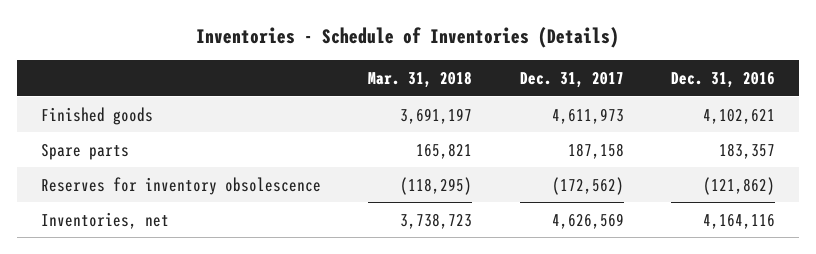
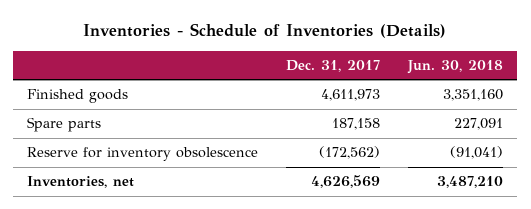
[368,70,473,88] Mar. 31, 2018 -> none
[671,71,776,88] Dec. 31, 2016 -> none
none -> [407,60,504,75] Jun. 30, 2018
[40,176,321,195] Reserves for inventory obsolescence -> [27,147,259,162] Reserve for inventory obsolescence

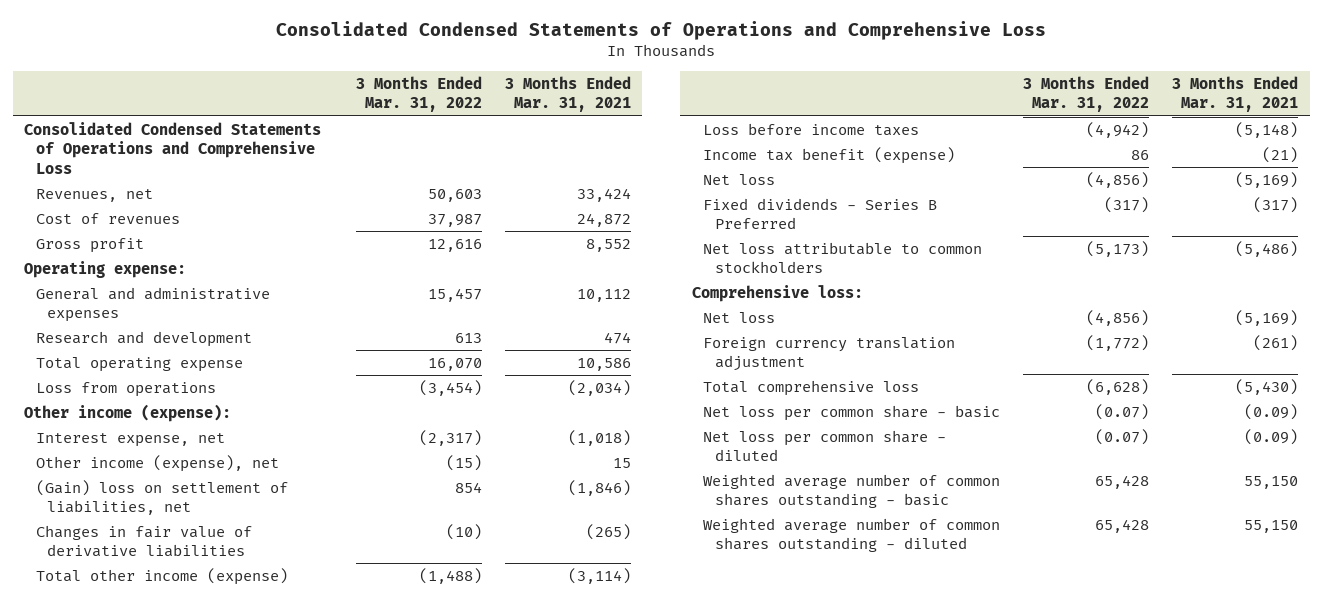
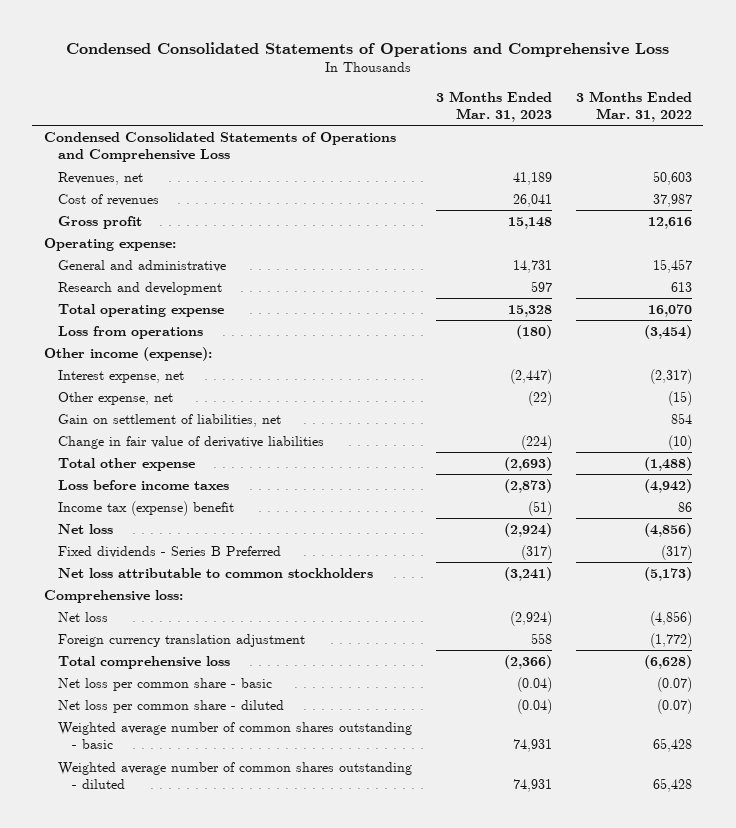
[276,20,1047,40] Consolidated Condensed Statements of Operations and Comprehensive Loss -> [65,41,669,57] Condensed Consolidated Statements of Operations and Comprehensive Loss
[504,75,631,113] 3 Months Ended Mar. 31, 2021 -> none
none -> [435,90,552,122] 3 Months Ended Mar. 31, 2023
[24,121,322,174] Consolidated Condensed Statements of Operations and Comprehensive Loss -> [44,131,397,163] Condensed Consolidated Statements of Operations and Comprehensive Loss
[35,286,270,323] General and administrative expenses -> [58,259,227,272] General and administrative
[35,454,279,472] Other income (expense), net -> [58,391,174,405] Other expense, net
[35,479,288,516] (Gain) loss on settlement of liabilities, net -> [58,413,282,427] Gain on settlement of liabilities, net
[35,524,252,558] Changes in fair value of derivative liabilities -> [58,435,325,449] Change in fair value of derivative liabilities
[35,567,288,585] Total other income (expense) -> [58,457,196,471] Total other expense
[703,146,956,164] Income tax benefit (expense) -> [58,500,235,516] Income tax (expense) benefit

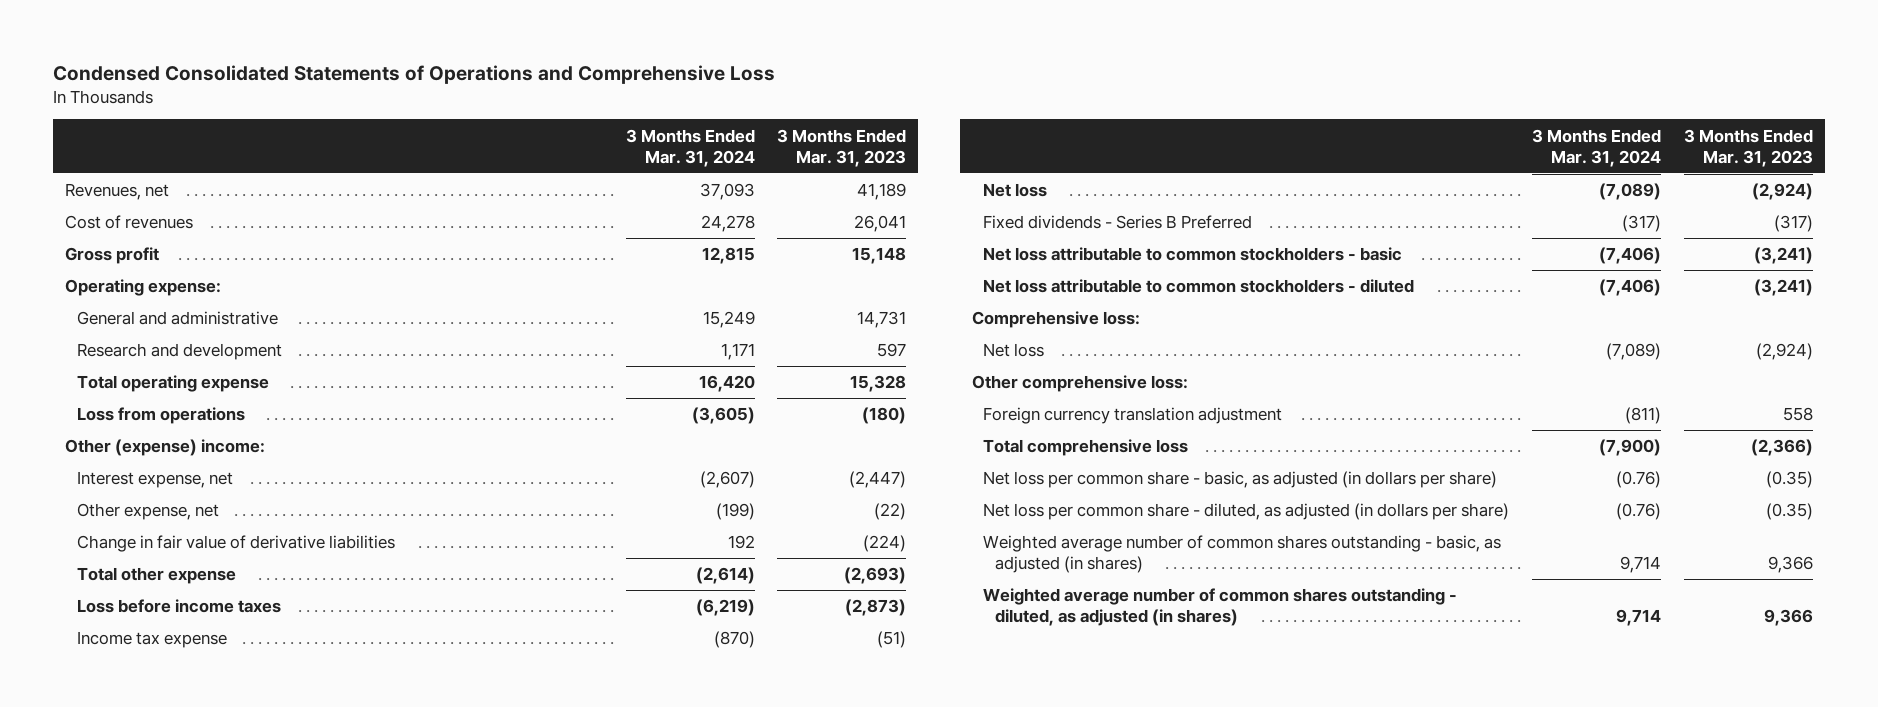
[575,90,692,122] 3 Months Ended Mar. 31, 2022 -> none
none -> [625,128,755,167] 3 Months Ended Mar. 31, 2024
[44,131,397,163] Condensed Consolidated Statements of Operations and Comprehensive Loss -> none
[44,346,213,361] Other income (expense): -> [64,439,265,457] Other (expense) income:
[58,413,282,427] Gain on settlement of liabilities, net -> none
[58,500,235,516] Income tax (expense) benefit -> [76,631,227,649] Income tax expense
[58,567,374,578] Net loss attributable to common stockholders -> [983,247,1403,262] Net loss attributable to common stockholders - basic
none -> [983,279,1415,294] Net loss attributable to common stockholders - diluted
none -> [971,375,1188,393] Other comprehensive loss:
[58,677,273,691] Net loss per common share - basic -> [983,471,1498,489] Net loss per common share - basic, as adjusted (in dollars per share)
[516,676,552,692] (0.04) -> [1766,471,1814,489] (0.35)
[58,699,285,713] Net loss per common share - diluted -> [983,503,1510,521] Net loss per common share - diluted, as adjusted (in dollars per share)
[516,698,552,714] (0.04) -> [1766,503,1814,521] (0.35)
[58,721,413,750] Weighted average number of common shares outstanding - basic -> [983,535,1502,574] Weighted average number of common shares outstanding - basic, as adjusted (in shares)
[512,739,552,753] 74,931 -> [1768,556,1814,574] 9,366
[58,761,413,790] Weighted average number of common shares outstanding - diluted -> [983,588,1458,627] Weighted average number of common shares outstanding - diluted, as adjusted (in shares)
[512,779,552,793] 74,931 -> [1764,609,1814,627] 9,366

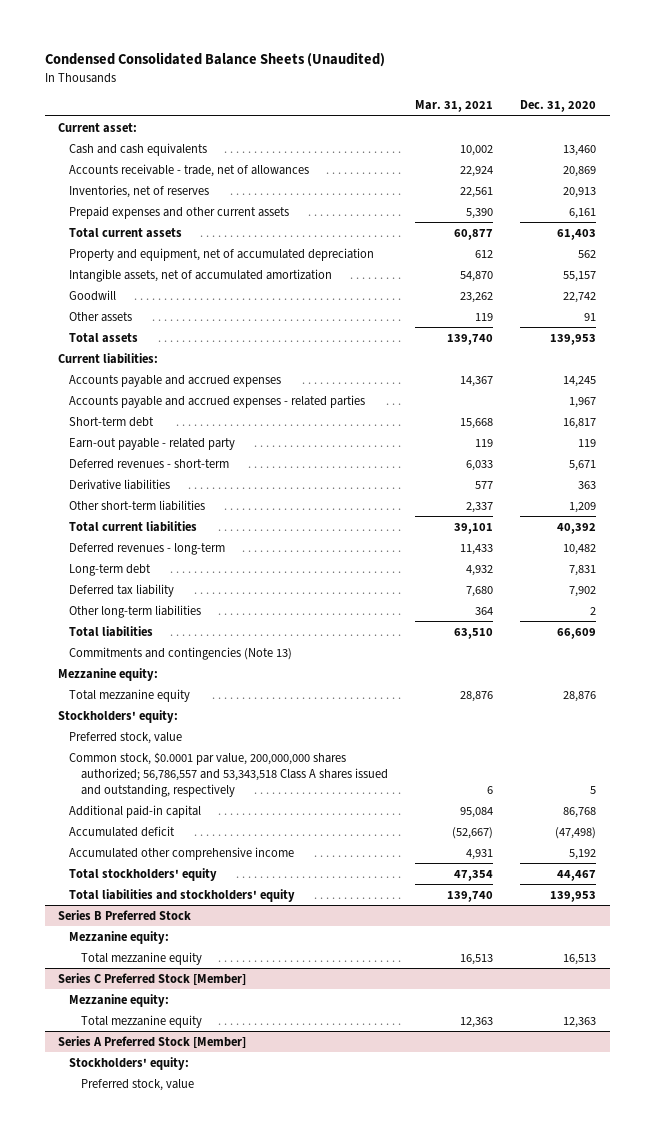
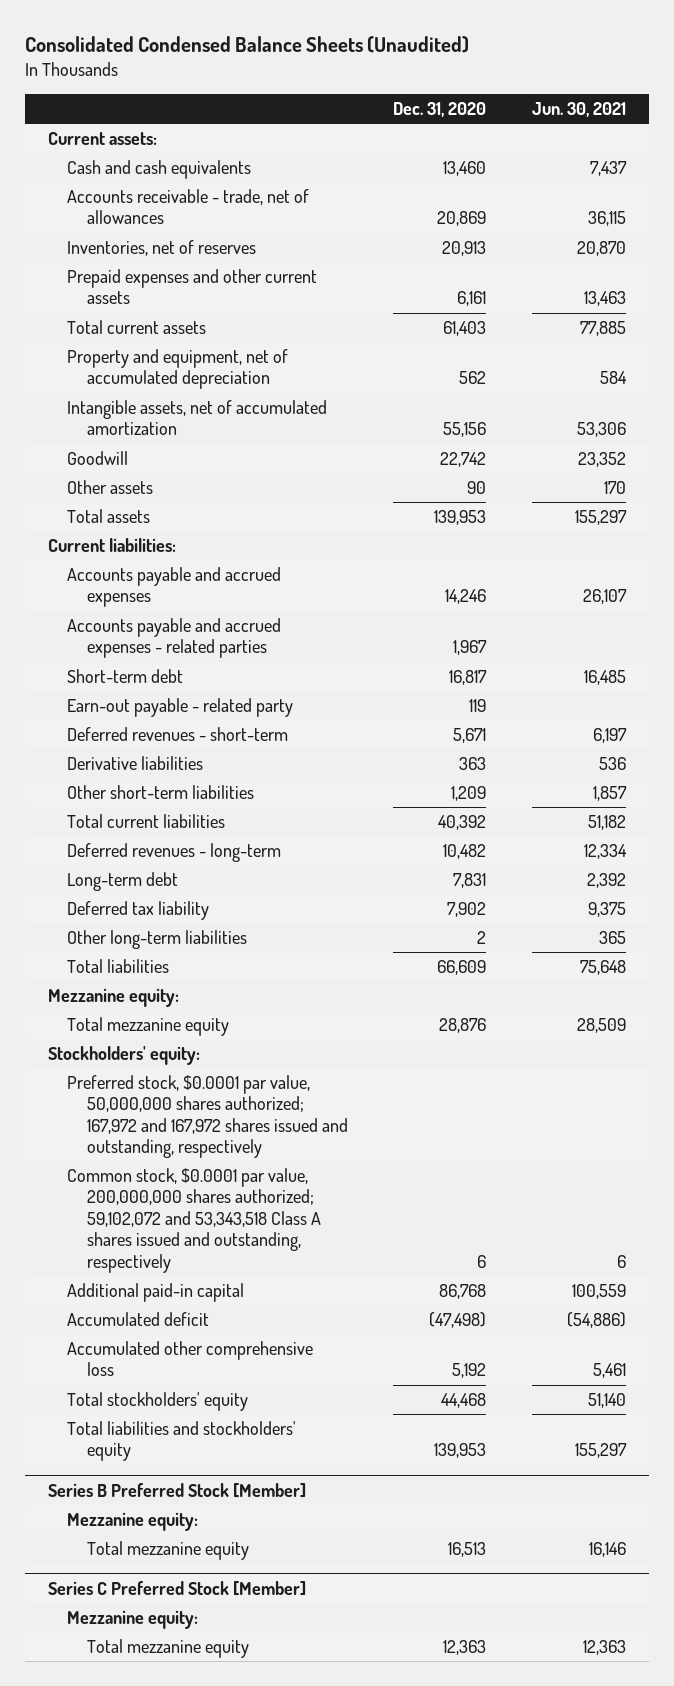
[44,52,385,68] Condensed Consolidated Balance Sheets (Unaudited) -> [24,36,469,54] Consolidated Condensed Balance Sheets (Unaudited)
[414,100,493,113] Mar. 31, 2021 -> none
none -> [532,102,627,118] Jun. 30, 2021
[58,122,138,133] Current asset: -> [47,132,157,146] Current assets:
[563,270,597,282] 55,157 -> [443,422,487,438] 55,156
[584,312,597,321] 91 -> [467,481,487,495] 90
[563,375,597,387] 14,245 -> [445,589,487,605] 14,246
[69,646,293,660] Commitments and contingencies (Note 13) -> none
[69,731,183,744] Preferred stock, value -> [67,1075,348,1159] Preferred stock, $0.0001 par value, 50,000,000 shares authorized; 167,972 and 167,972 shares issued and outstanding, respectively
[69,751,388,797] Common stock, $0.0001 par value, 200,000,000 shares authorized; 56,786,557 and 53,343,518 Class A shares issued and outstanding, respectively -> [67,1168,321,1273] Common stock, $0.0001 par value, 200,000,000 shares authorized; 59,102,072 and 53,343,518 Class A shares issued and outstanding, respectively
[590,785,597,794] 5 -> [477,1254,487,1268] 6
[69,846,295,860] Accumulated other comprehensive income -> [67,1341,314,1377] Accumulated other comprehensive loss
[557,869,597,881] 44,467 -> [441,1393,487,1409] 44,468
[58,909,192,921] Series B Preferred Stock -> [47,1482,306,1498] Series B Preferred Stock [Member]
[58,1035,247,1048] Series A Preferred Stock [Member] -> none
[69,1056,190,1070] Stockholders' equity: -> none
[80,1078,194,1091] Preferred stock, value -> none

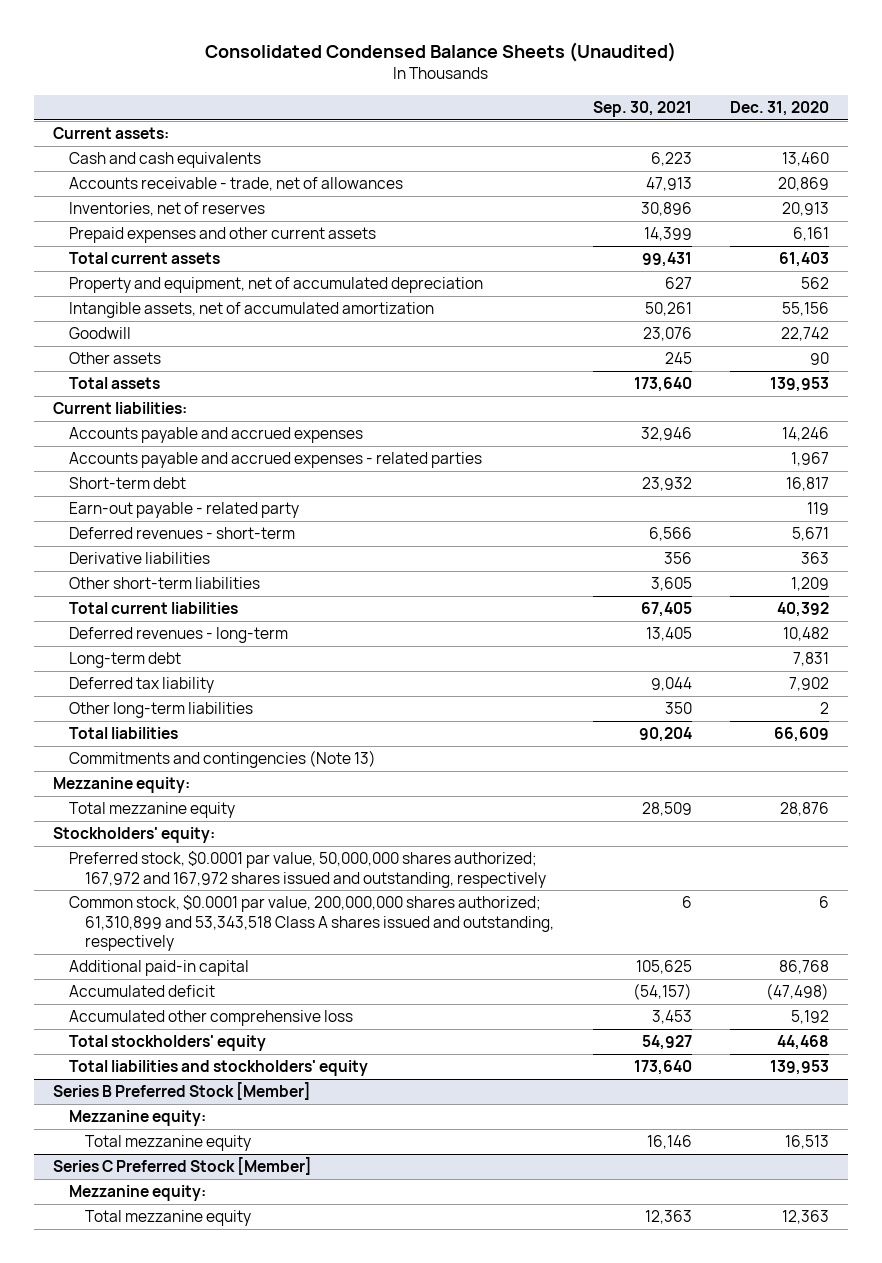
[532,102,627,118] Jun. 30, 2021 -> none
none -> [592,100,692,117] Sep. 30, 2021
none -> [69,750,377,769] Commitments and contingencies (Note 13)
[67,1168,321,1273] Common stock, $0.0001 par value, 200,000,000 shares authorized; 59,102,072 and 53,343,518 Class A shares issued and outstanding, respectively -> [69,895,555,952] Common stock, $0.0001 par value, 200,000,000 shares authorized; 61,310,899 and 53,343,518 Class A shares issued and outstanding, respectively

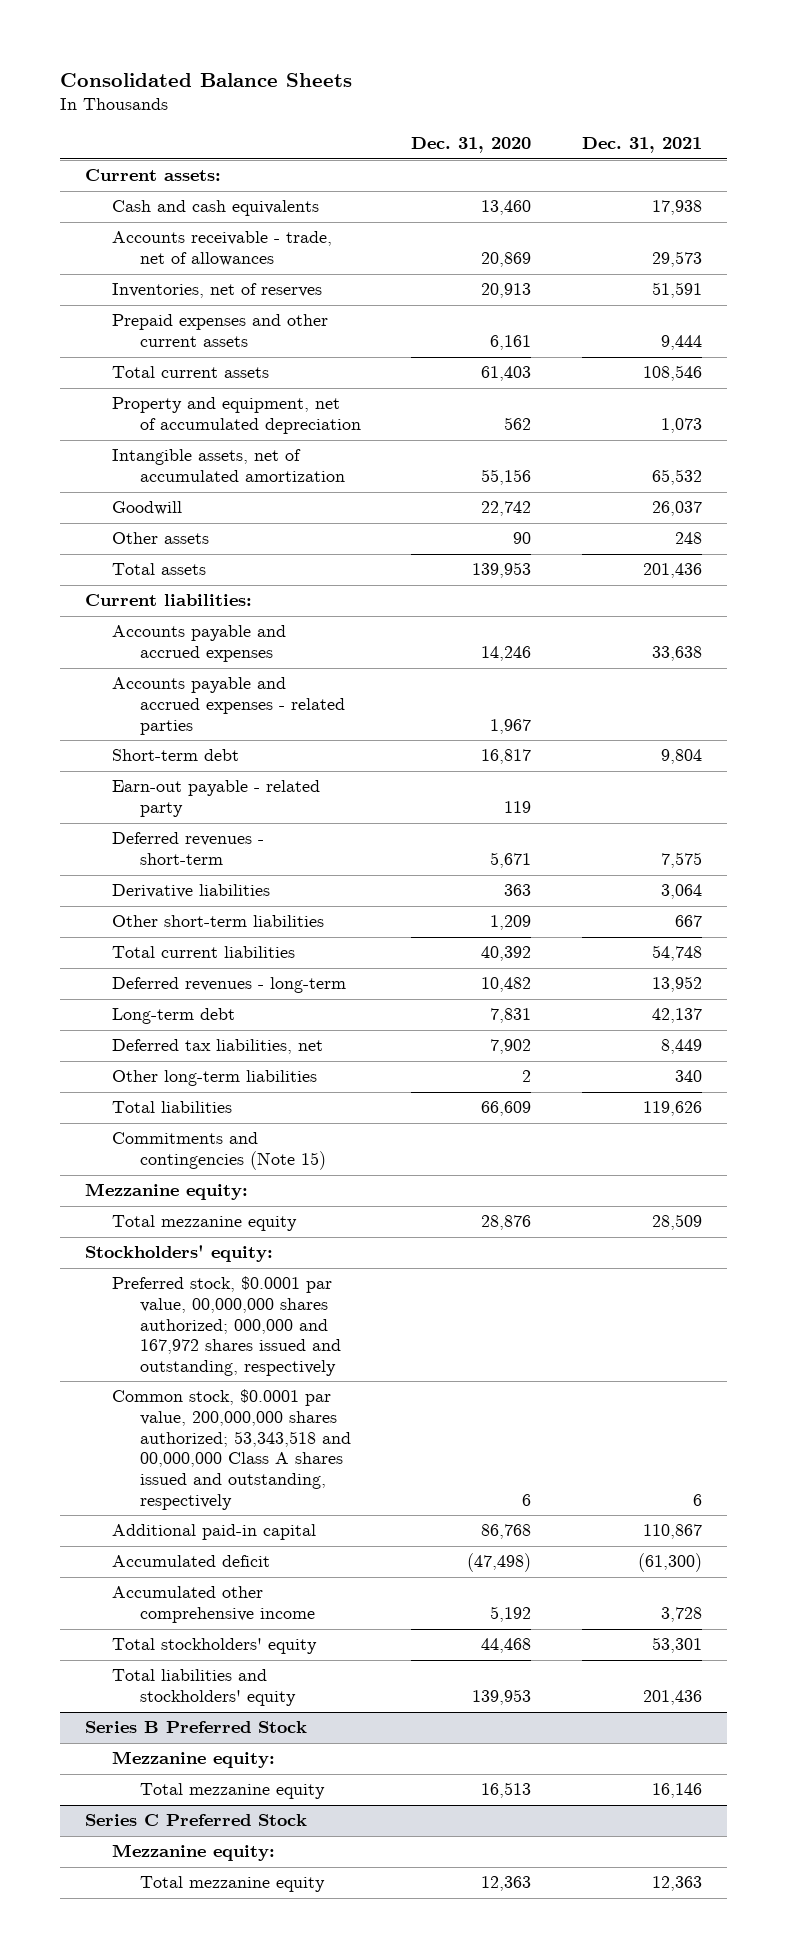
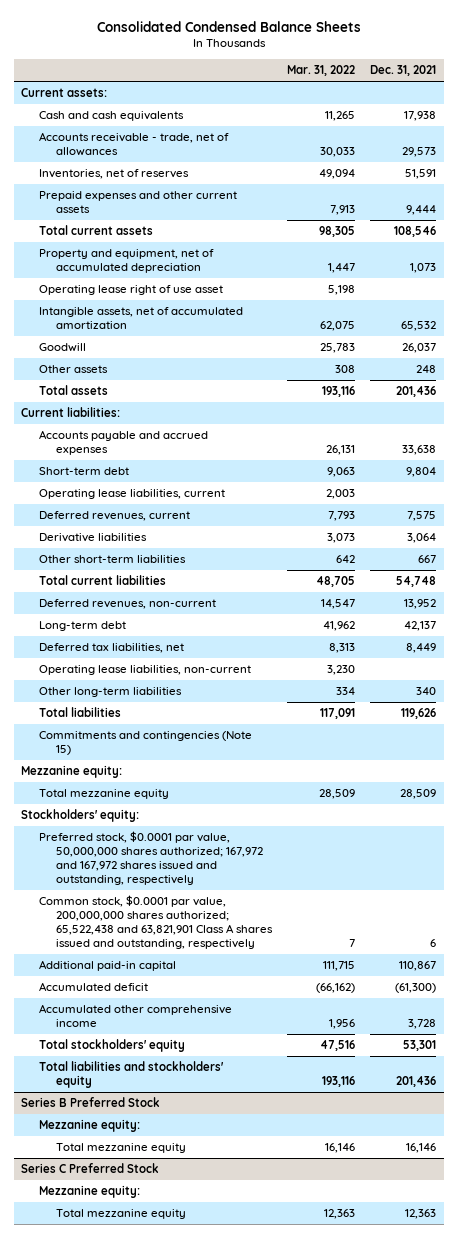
[59,72,352,87] Consolidated Balance Sheets -> [96,20,361,32] Consolidated Condensed Balance Sheets
[411,137,532,154] Dec. 31, 2020 -> none
none -> [287,65,356,77] Mar. 31, 2022
none -> [38,285,223,296] Operating lease right of use asset
[112,677,345,735] Accounts payable and accrued expenses - related parties -> none
[112,780,321,818] Earn-out payable - related party -> none
none -> [38,489,225,500] Operating lease liabilities, current
[112,832,265,866] Deferred revenues - short-term -> [38,511,190,522] Deferred revenues, current
[112,977,347,994] Deferred revenues - long-term -> [38,599,216,610] Deferred revenues, non-current
none -> [38,665,251,676] Operating lease liabilities, non-current
[112,1276,341,1377] Preferred stock, $0.0001 par value, 00,000,000 shares authorized; 000,000 and 167,972 shares issued and outstanding, respectively -> [38,831,264,885] Preferred stock, $0.0001 par value, 50,000,000 shares authorized; 167,972 and 167,972 shares issued and outstanding, respectively
[112,1389,351,1510] Common stock, $0.0001 par value, 200,000,000 shares authorized; 53,343,518 and 00,000,000 Class A shares issued and outstanding, respectively -> [38,895,274,949] Common stock, $0.0001 par value, 200,000,000 shares authorized; 65,522,438 and 63,821,901 Class A shares issued and outstanding, respectively

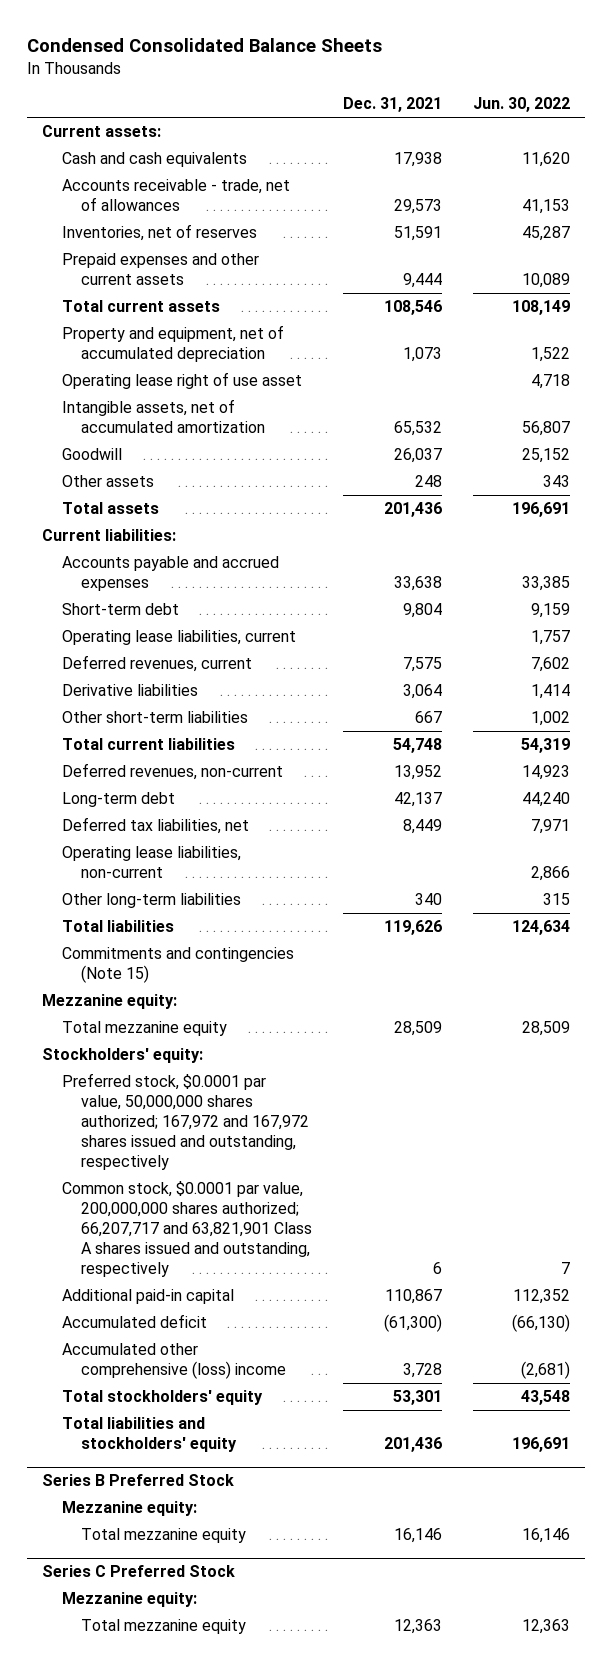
[96,20,361,32] Consolidated Condensed Balance Sheets -> [26,37,382,52] Condensed Consolidated Balance Sheets
[287,65,356,77] Mar. 31, 2022 -> none
none -> [472,97,570,113] Jun. 30, 2022
[38,895,274,949] Common stock, $0.0001 par value, 200,000,000 shares authorized; 65,522,438 and 63,821,901 Class A shares issued and outstanding, respectively -> [61,1181,313,1278] Common stock, $0.0001 par value, 200,000,000 shares authorized; 66,207,717 and 63,821,901 Class A shares issued and outstanding, respectively
[38,1004,232,1028] Accumulated other comprehensive income -> [61,1343,287,1380] Accumulated other comprehensive (loss) income

